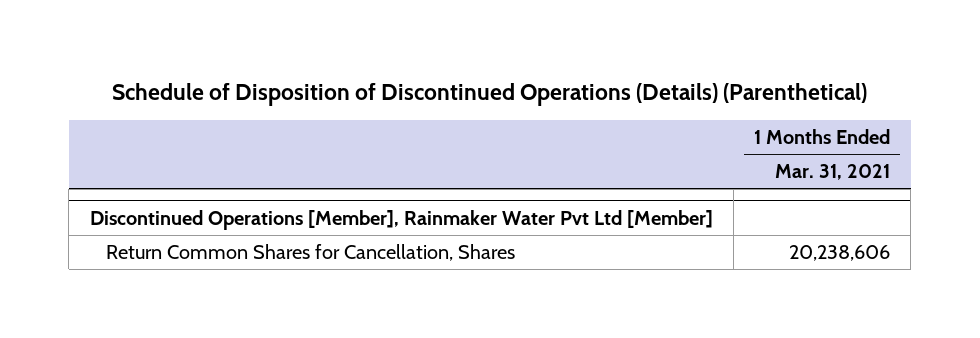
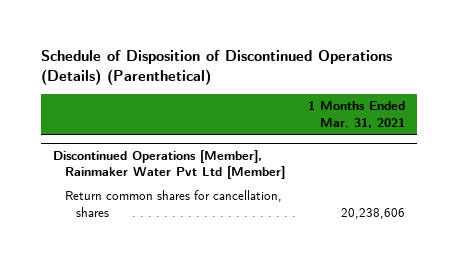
[105,243,515,261] Return Common Shares for Cancellation, Shares -> [64,190,282,217] Return common shares for cancellation, shares

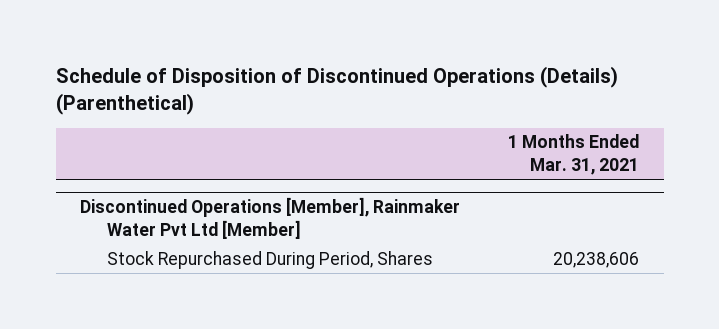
[64,190,282,217] Return common shares for cancellation, shares -> [107,250,434,269] Stock Repurchased During Period, Shares

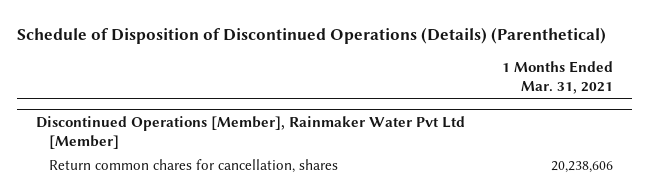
[107,250,434,269] Stock Repurchased During Period, Shares -> [48,159,338,174] Return common chares for cancellation, shares

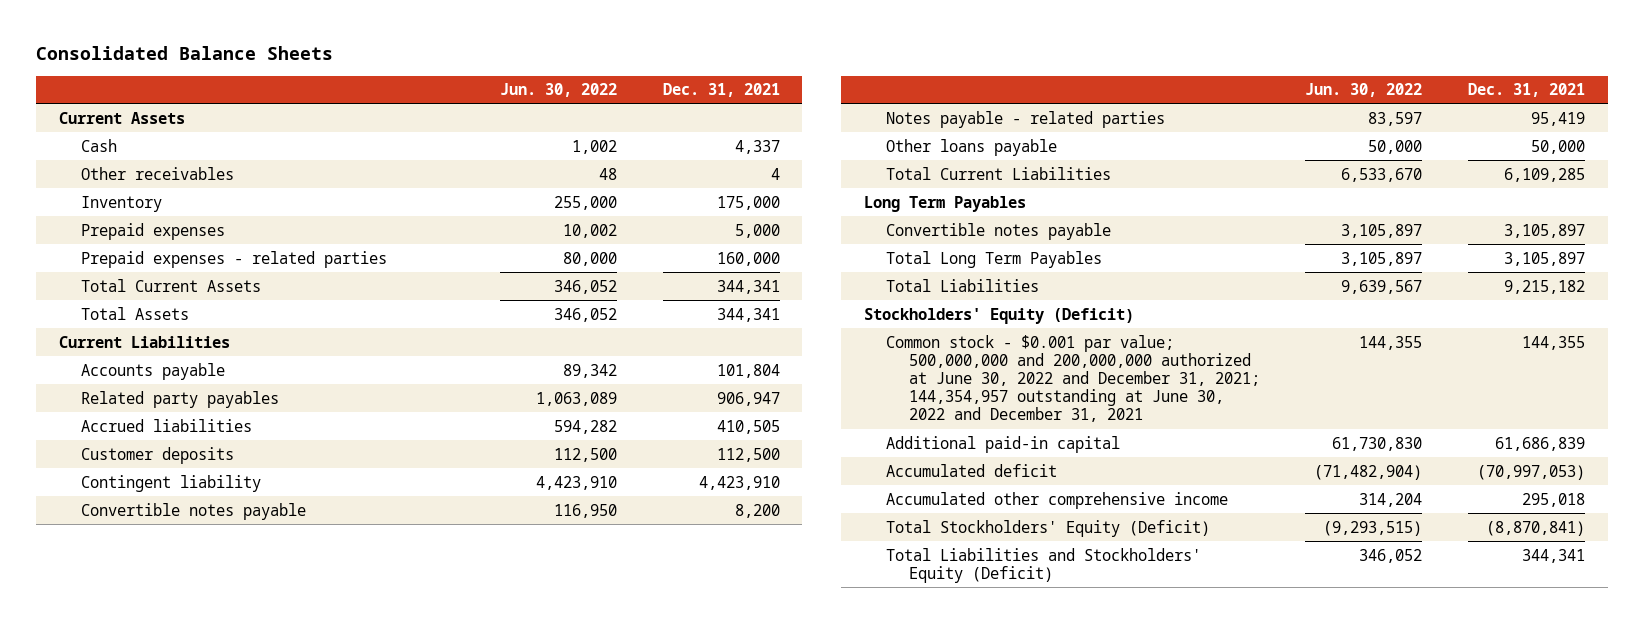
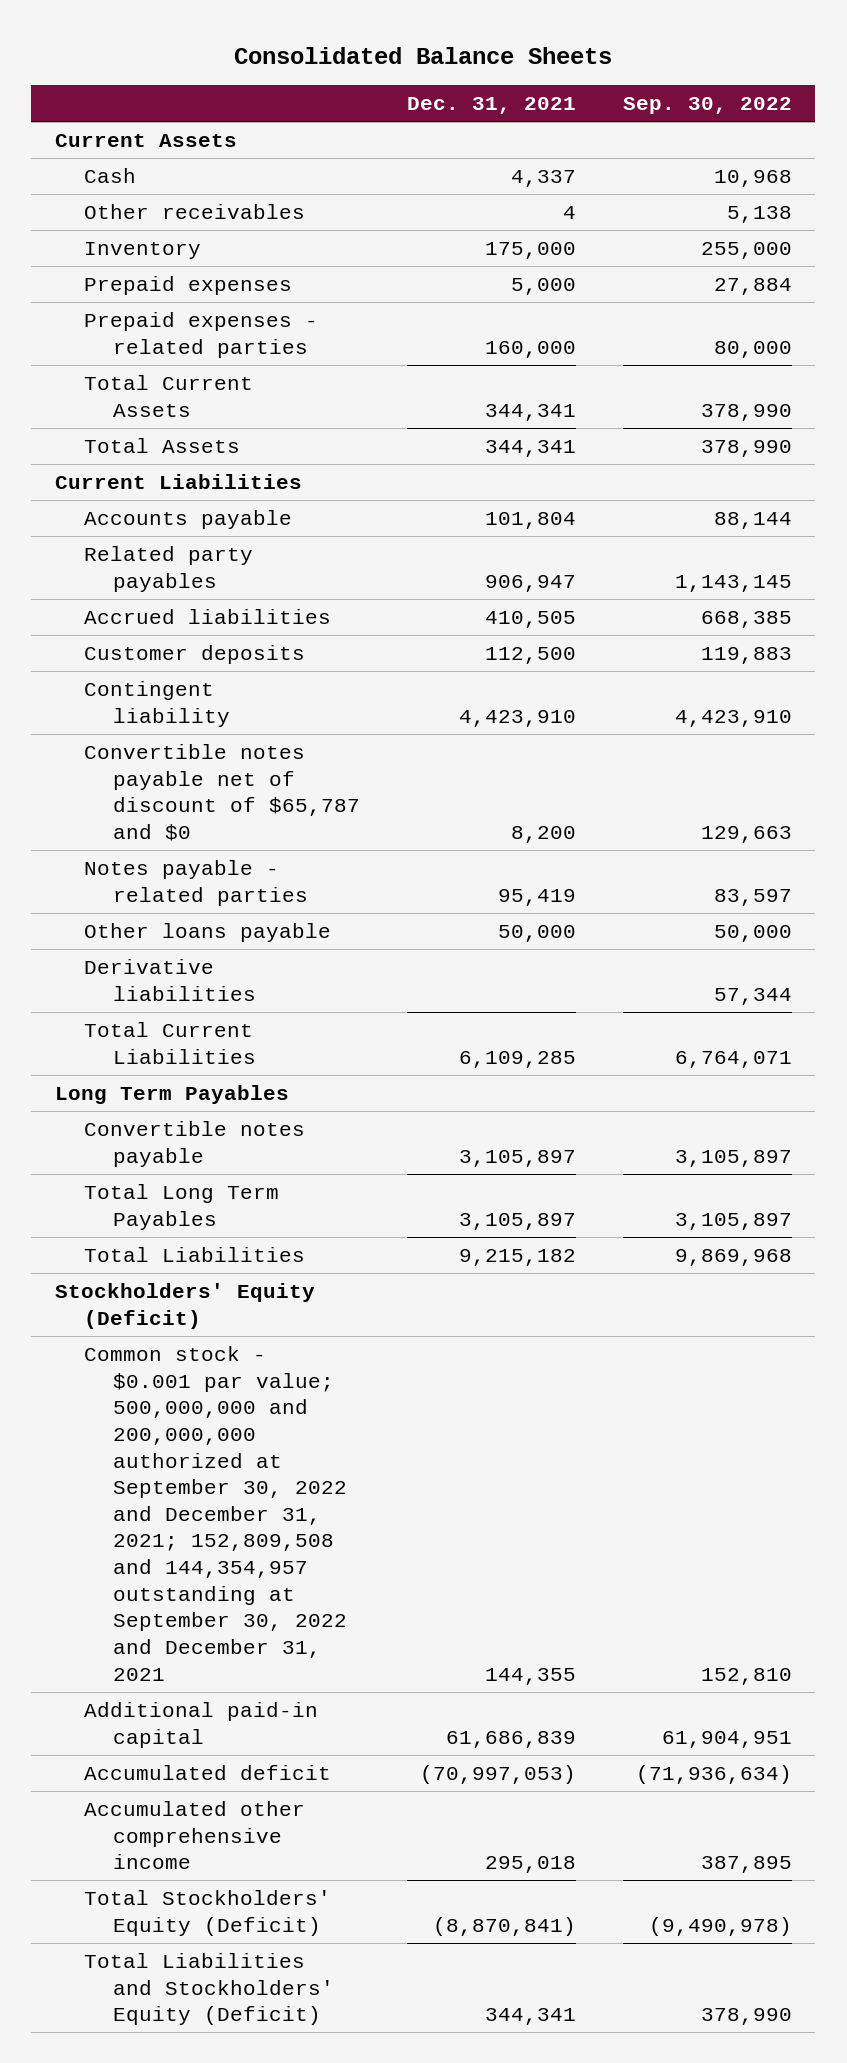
[500,83,618,98] Jun. 30, 2022 -> none
none -> [622,96,792,114] Sep. 30, 2022
[81,502,307,520] Convertible notes payable -> [83,744,360,841] Convertible notes payable net of discount of $65,787 and $0
none -> [83,959,256,1001] Derivative liabilities
[886,334,1260,423] Common stock - $0.001 par value; 500,000,000 and 200,000,000 authorized at June 30, 2022 and December 31, 2021; 144,354,957 outstanding at June 30, 2022 and December 31, 2021 -> [83,1346,347,1681] Common stock - $0.001 par value; 500,000,000 and 200,000,000 authorized at September 30, 2022 and December 31, 2021; 152,809,508 and 144,354,957 outstanding at September 30, 2022 and December 31, 2021

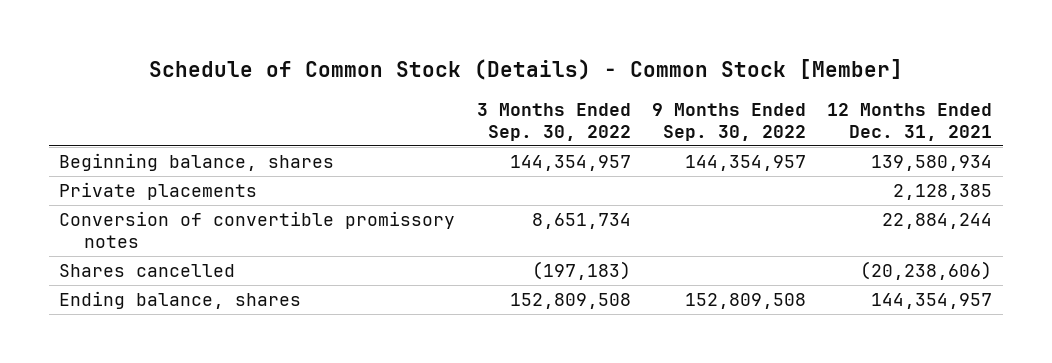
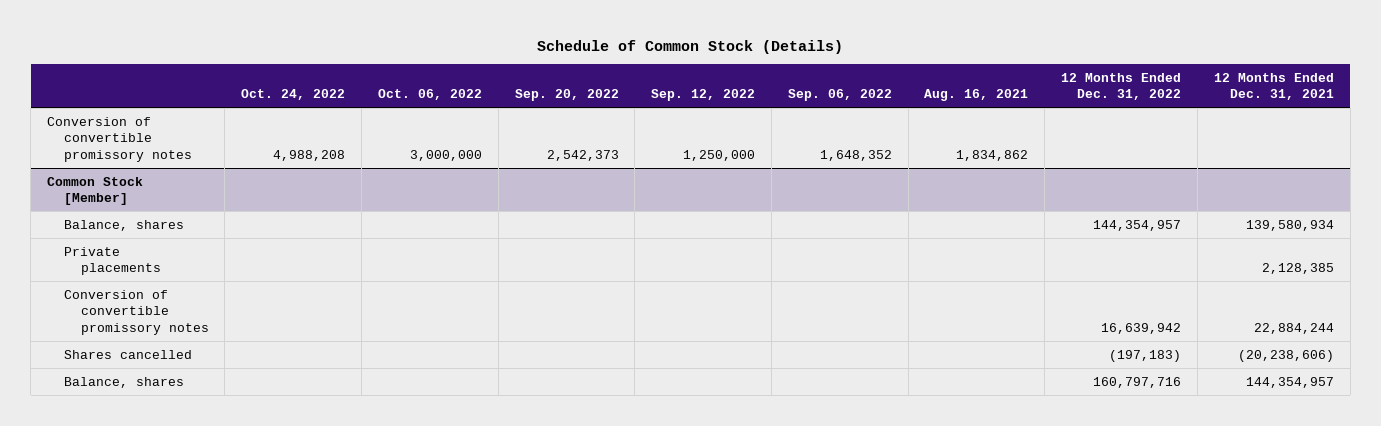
[148,58,903,80] Schedule of Common Stock (Details) - Common Stock [Member] -> [537,40,844,55] Schedule of Common Stock (Details)
[476,102,631,141] 3 Months Ended Sep. 30, 2022 -> none
[652,102,807,141] 9 Months Ended Sep. 30, 2022 -> none
none -> [241,89,346,101] Oct. 24, 2022
none -> [377,89,482,101] Oct. 06, 2022
none -> [514,89,619,102] Sep. 20, 2022
none -> [651,89,756,102] Sep. 12, 2022
none -> [787,89,892,102] Sep. 06, 2022
none -> [924,89,1029,102] Aug. 16, 2021
none -> [1061,72,1182,101] 12 Months Ended Dec. 31, 2022
none -> [47,116,192,162] Conversion of convertible promissory notes
none -> [47,176,144,206] Common Stock [Member]
[59,153,335,172] Beginning balance, shares -> [63,219,184,231] Balance, shares
[59,291,302,310] Ending balance, shares -> [63,376,184,388] Balance, shares

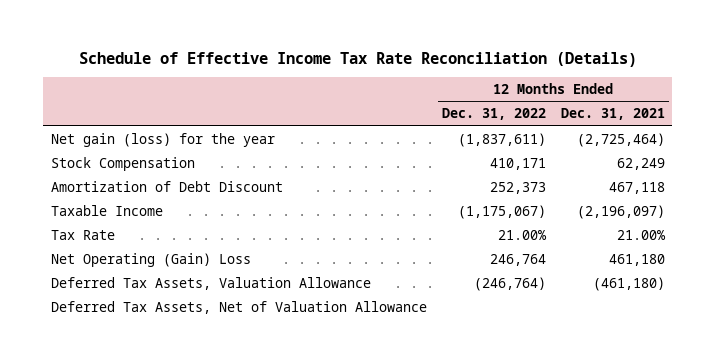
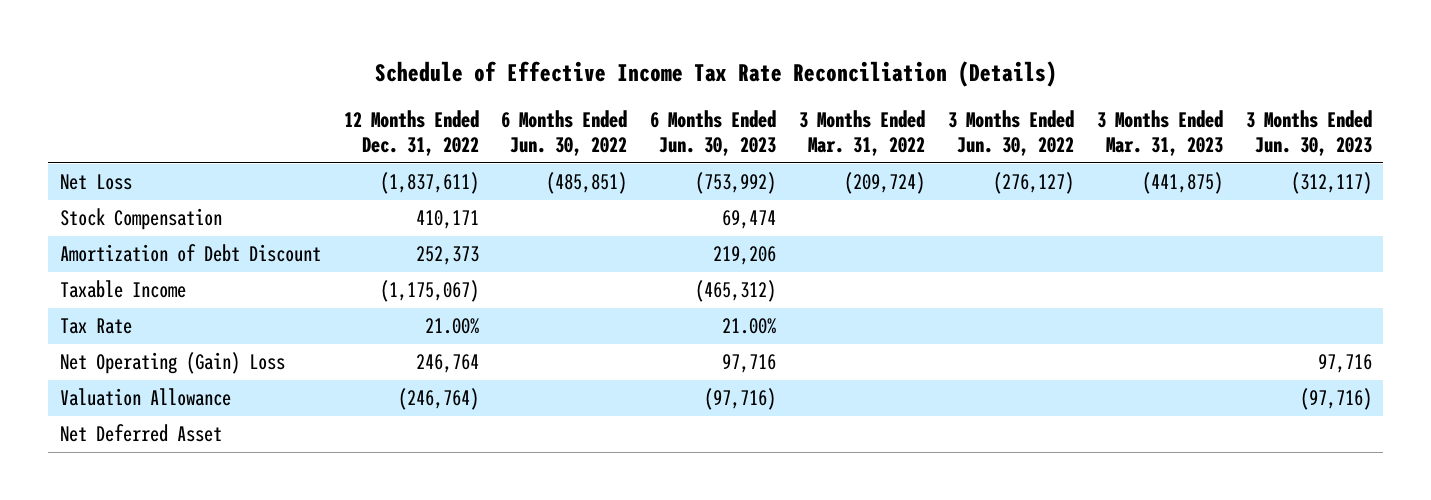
[560,108,665,121] Dec. 31, 2021 -> none
none -> [501,110,628,156] 6 Months Ended Jun. 30, 2022
none -> [650,110,777,156] 6 Months Ended Jun. 30, 2023
none -> [799,110,926,156] 3 Months Ended Mar. 31, 2022
none -> [947,110,1074,156] 3 Months Ended Jun. 30, 2022
none -> [1096,110,1223,156] 3 Months Ended Mar. 31, 2023
none -> [1245,110,1372,156] 3 Months Ended Jun. 30, 2023
[50,132,275,147] Net gain (loss) for the year -> [59,174,132,191] Net Loss
[50,276,371,290] Deferred Tax Assets, Valuation Allowance -> [59,388,231,407] Valuation Allowance
[50,300,427,314] Deferred Tax Assets, Net of Valuation Allowance -> [59,424,222,443] Net Deferred Asset

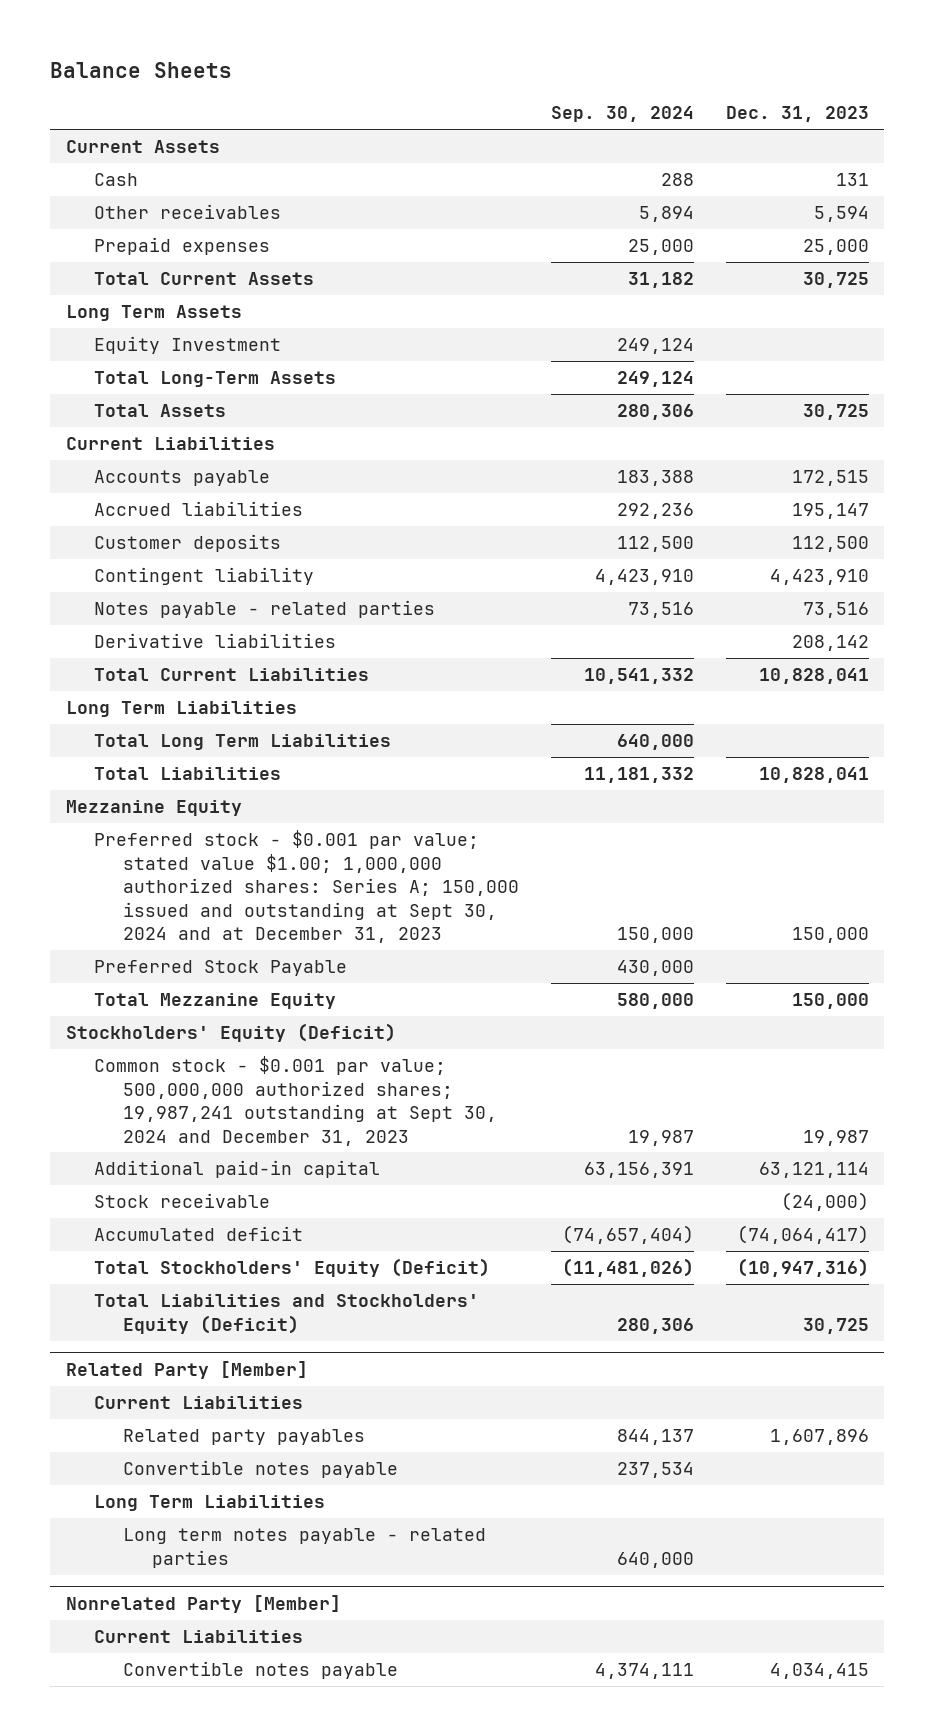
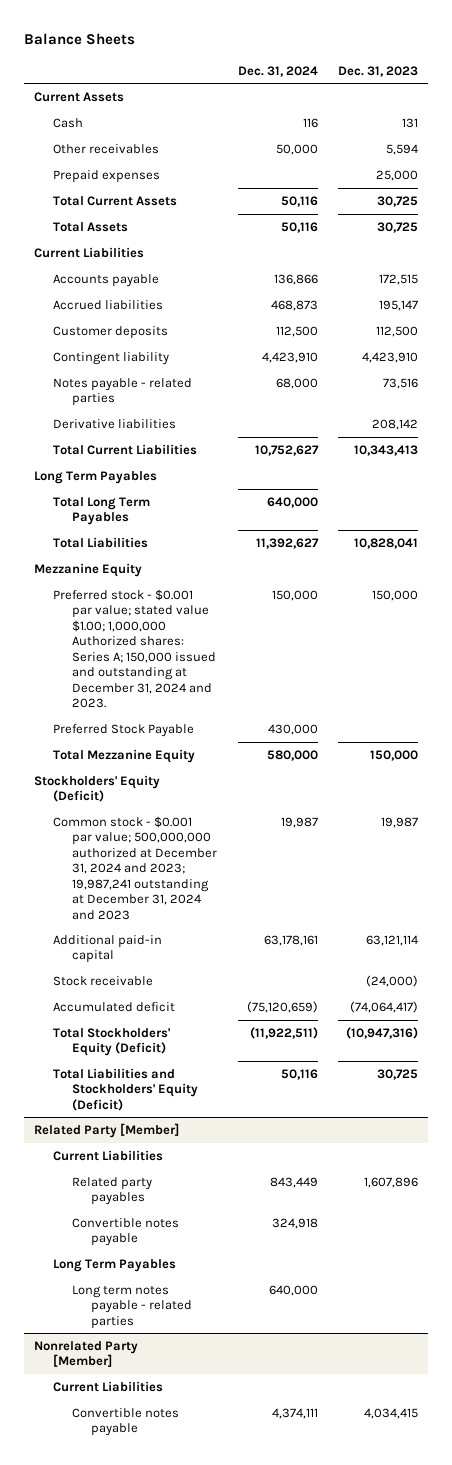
[550,106,694,123] Sep. 30, 2024 -> none
none -> [237,65,318,77] Dec. 31, 2024
[65,305,242,322] Long Term Assets -> none
[94,336,282,355] Equity Investment -> none
[94,371,337,388] Total Long-Term Assets -> none
[758,668,869,685] 10,828,041 -> [353,444,418,456] 10,343,413
[65,701,297,718] Long Term Liabilities -> [34,470,158,484] Long Term Payables
[94,734,392,751] Total Long Term Liabilities -> [53,496,151,526] Total Long Term Payables
[94,830,520,944] Preferred stock - $0.001 par value; stated value $1.00; 1,000,000 authorized shares: Series A; 150,000 issued and outstanding at Sept 30, 2024 and at December 31, 2023 -> [53,588,217,709] Preferred stock - $0.001 par value; stated value $1.00; 1,000,000 Authorized shares: Series A; 150,000 issued and outstanding at December 31, 2024 and 2023.
[94,1056,498,1146] Common stock - $0.001 par value; 500,000,000 authorized shares; 19,987,241 outstanding at Sept 30, 2024 and December 31, 2023 -> [53,815,218,920] Common stock - $0.001 par value; 500,000,000 authorized at December 31, 2024 and 2023; 19,987,241 outstanding at December 31, 2024 and 2023
[94,1495,326,1512] Long Term Liabilities -> [53,1258,177,1272] Long Term Payables

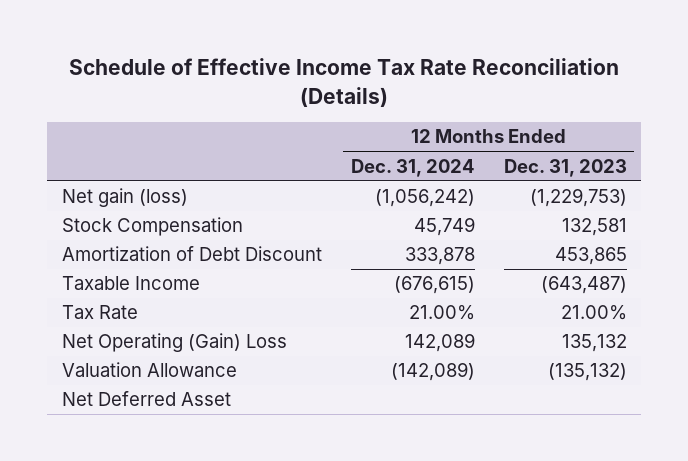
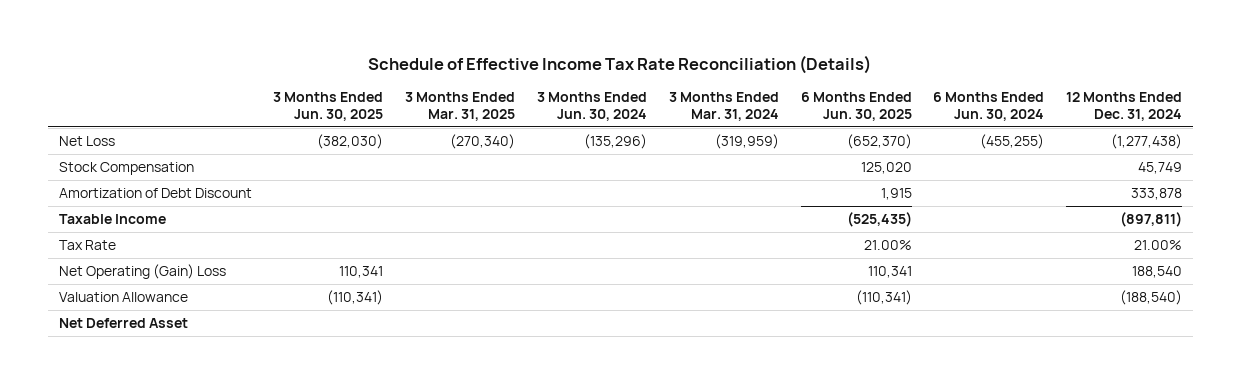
[503,158,627,177] Dec. 31, 2023 -> none
none -> [273,91,384,122] 3 Months Ended Jun. 30, 2025
none -> [405,91,516,122] 3 Months Ended Mar. 31, 2025
none -> [536,91,647,122] 3 Months Ended Jun. 30, 2024
none -> [668,91,779,122] 3 Months Ended Mar. 31, 2024
none -> [800,91,912,122] 6 Months Ended Jun. 30, 2025
none -> [933,91,1045,122] 6 Months Ended Jun. 30, 2024
[61,188,188,208] Net gain (loss) -> [58,136,115,147] Net Loss
[374,189,475,208] (1,056,242) -> [1111,134,1183,150] (1,277,438)
[393,276,475,295] (676,615) -> [1120,212,1183,228] (897,811)
[404,333,475,353] 142,089 -> [1132,266,1183,279] 188,540
[390,362,475,382] (142,089) -> [1120,290,1183,306] (188,540)

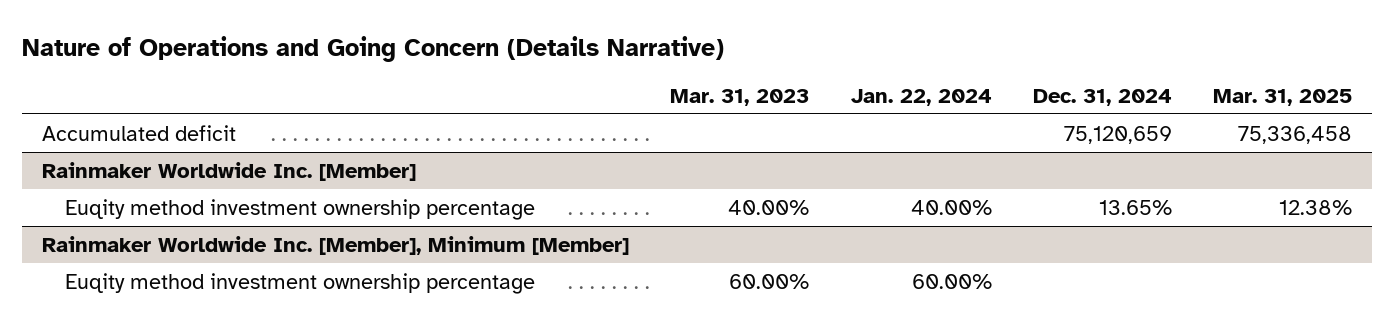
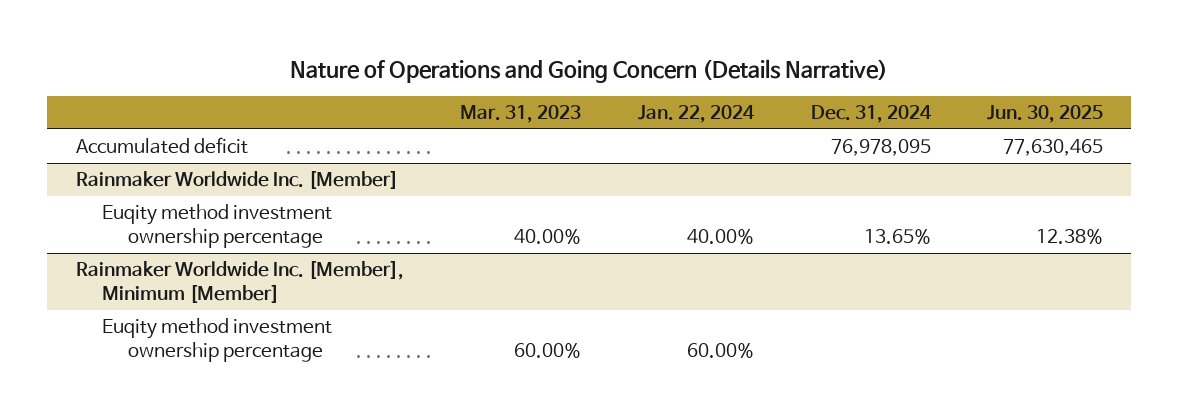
[1212,88,1352,106] Mar. 31, 2025 -> none
none -> [987,104,1104,123] Jun. 30, 2025
[1063,125,1172,144] 75,120,659 -> [830,139,931,157] 76,978,095

